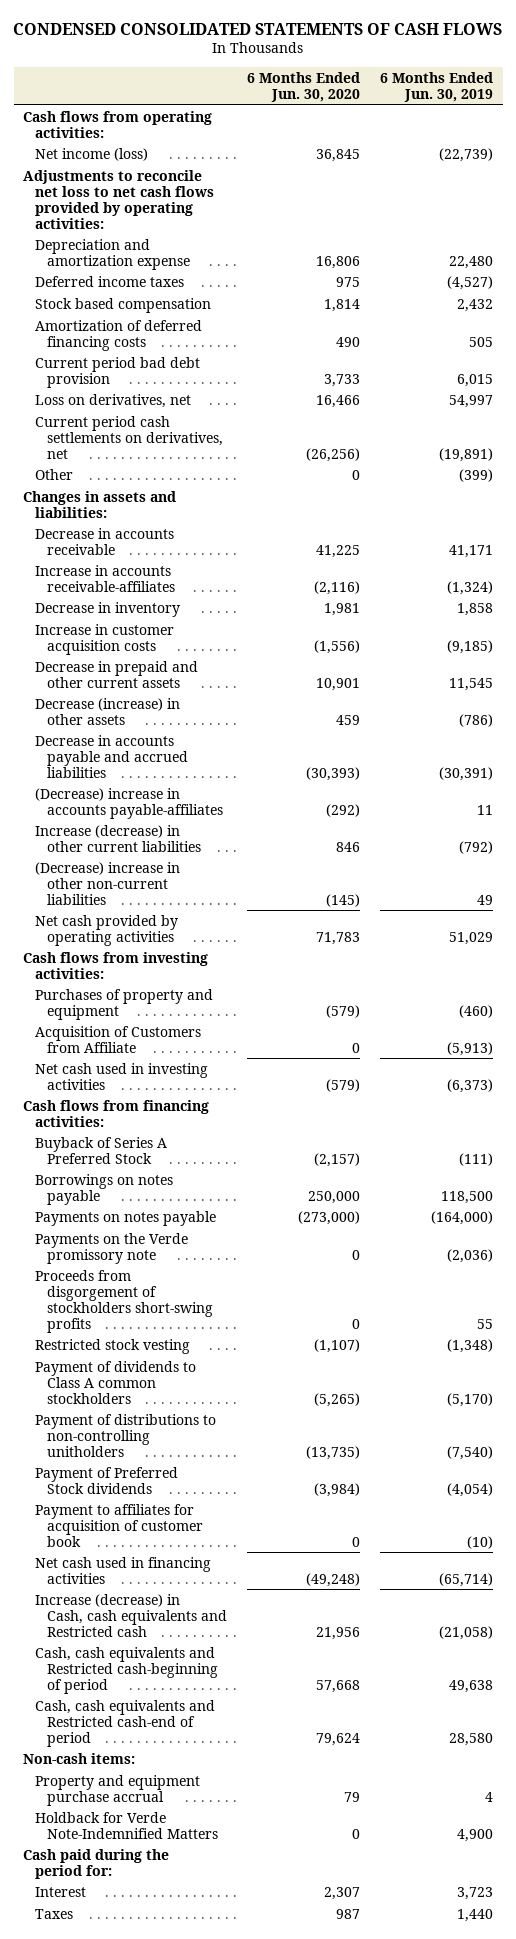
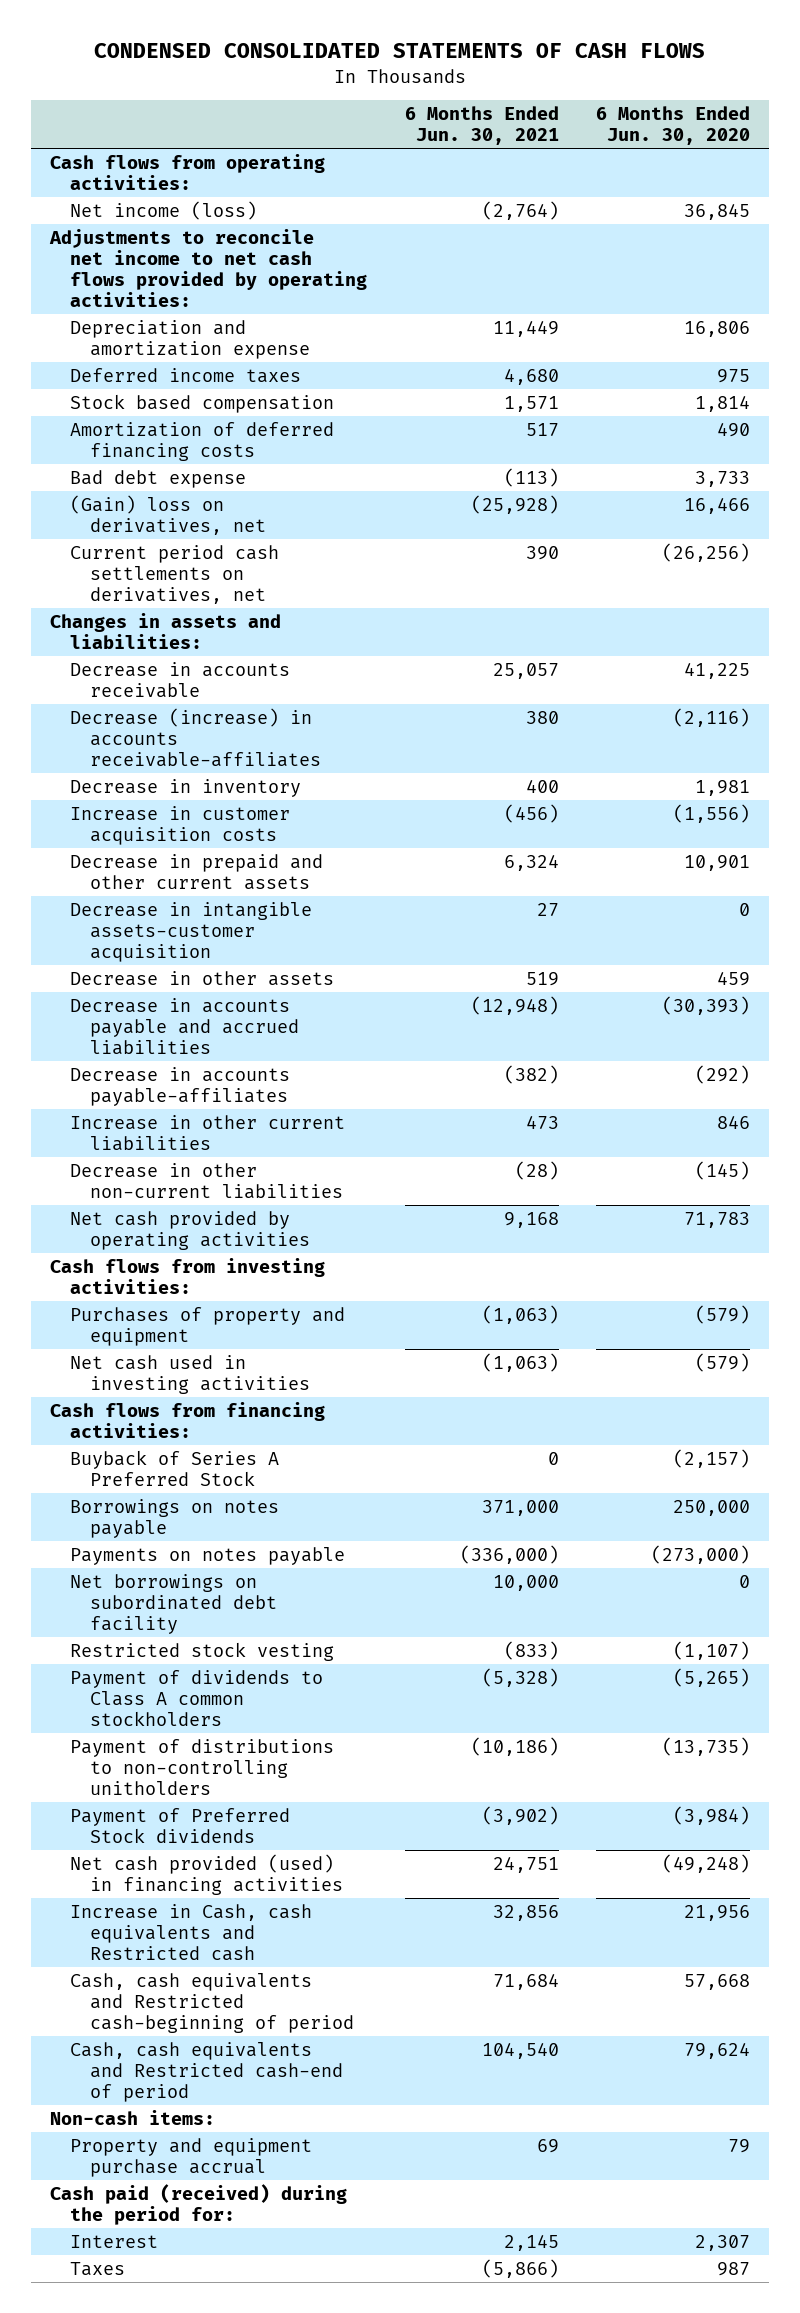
[379,71,493,102] 6 Months Ended Jun. 30, 2019 -> none
none -> [404,106,559,146] 6 Months Ended Jun. 30, 2021
[23,169,215,229] Adjustments to reconcile net loss to net cash flows provided by operating activities: -> [48,228,367,307] Adjustments to reconcile net income to net cash flows provided by operating activities:
[35,356,201,388] Current period bad debt provision -> [69,469,246,488] Bad debt expense
[35,393,192,408] Loss on derivatives, net -> [69,494,267,535] (Gain) loss on derivatives, net
[35,468,74,480] Other -> none
[35,564,176,592] Increase in accounts receivable-affiliates -> [69,707,322,767] Decrease (increase) in accounts receivable-affiliates
none -> [69,901,312,962] Decrease in intangible assets-customer acquisition
[35,697,181,725] Decrease (increase) in other assets -> [69,970,334,986] Decrease in other assets
[35,787,224,819] (Decrease) increase in accounts payable-affiliates -> [69,1066,290,1106] Decrease in accounts payable-affiliates
[35,824,202,852] Increase (decrease) in other current liabilities -> [69,1114,345,1151] Increase in other current liabilities
[35,861,181,905] (Decrease) increase in other non-current liabilities -> [69,1162,344,1199] Decrease in other non-current liabilities
[35,1025,202,1053] Acquisition of Customers from Affiliate -> none
[35,1232,189,1264] Payments on the Verde promissory note -> none
[35,1269,214,1333] Proceeds from disgorgement of stockholders short-swing profits -> none
none -> [69,1573,278,1634] Net borrowings on subordinated debt facility
[35,1503,204,1547] Payment to affiliates for acquisition of customer book -> none
[35,1556,212,1584] Net cash used in financing activities -> [69,1853,344,1895] Net cash provided (used) in financing activities
[35,1593,228,1637] Increase (decrease) in Cash, cash equivalents and Restricted cash -> [69,1903,312,1961] Increase in Cash, cash equivalents and Restricted cash
[35,1811,219,1839] Holdback for Verde Note-Indemnified Matters -> none
[23,1848,170,1879] Cash paid during the period for: -> [49,2183,347,2225] Cash paid (received) during the period for:

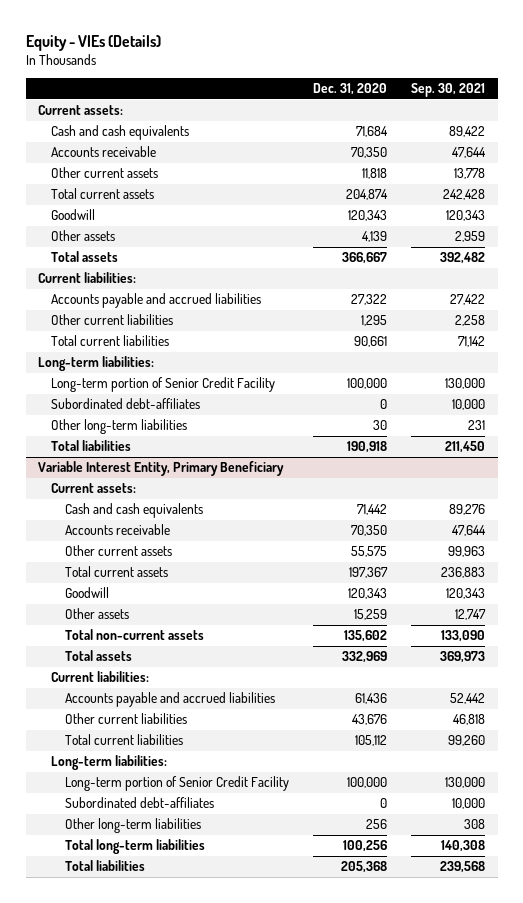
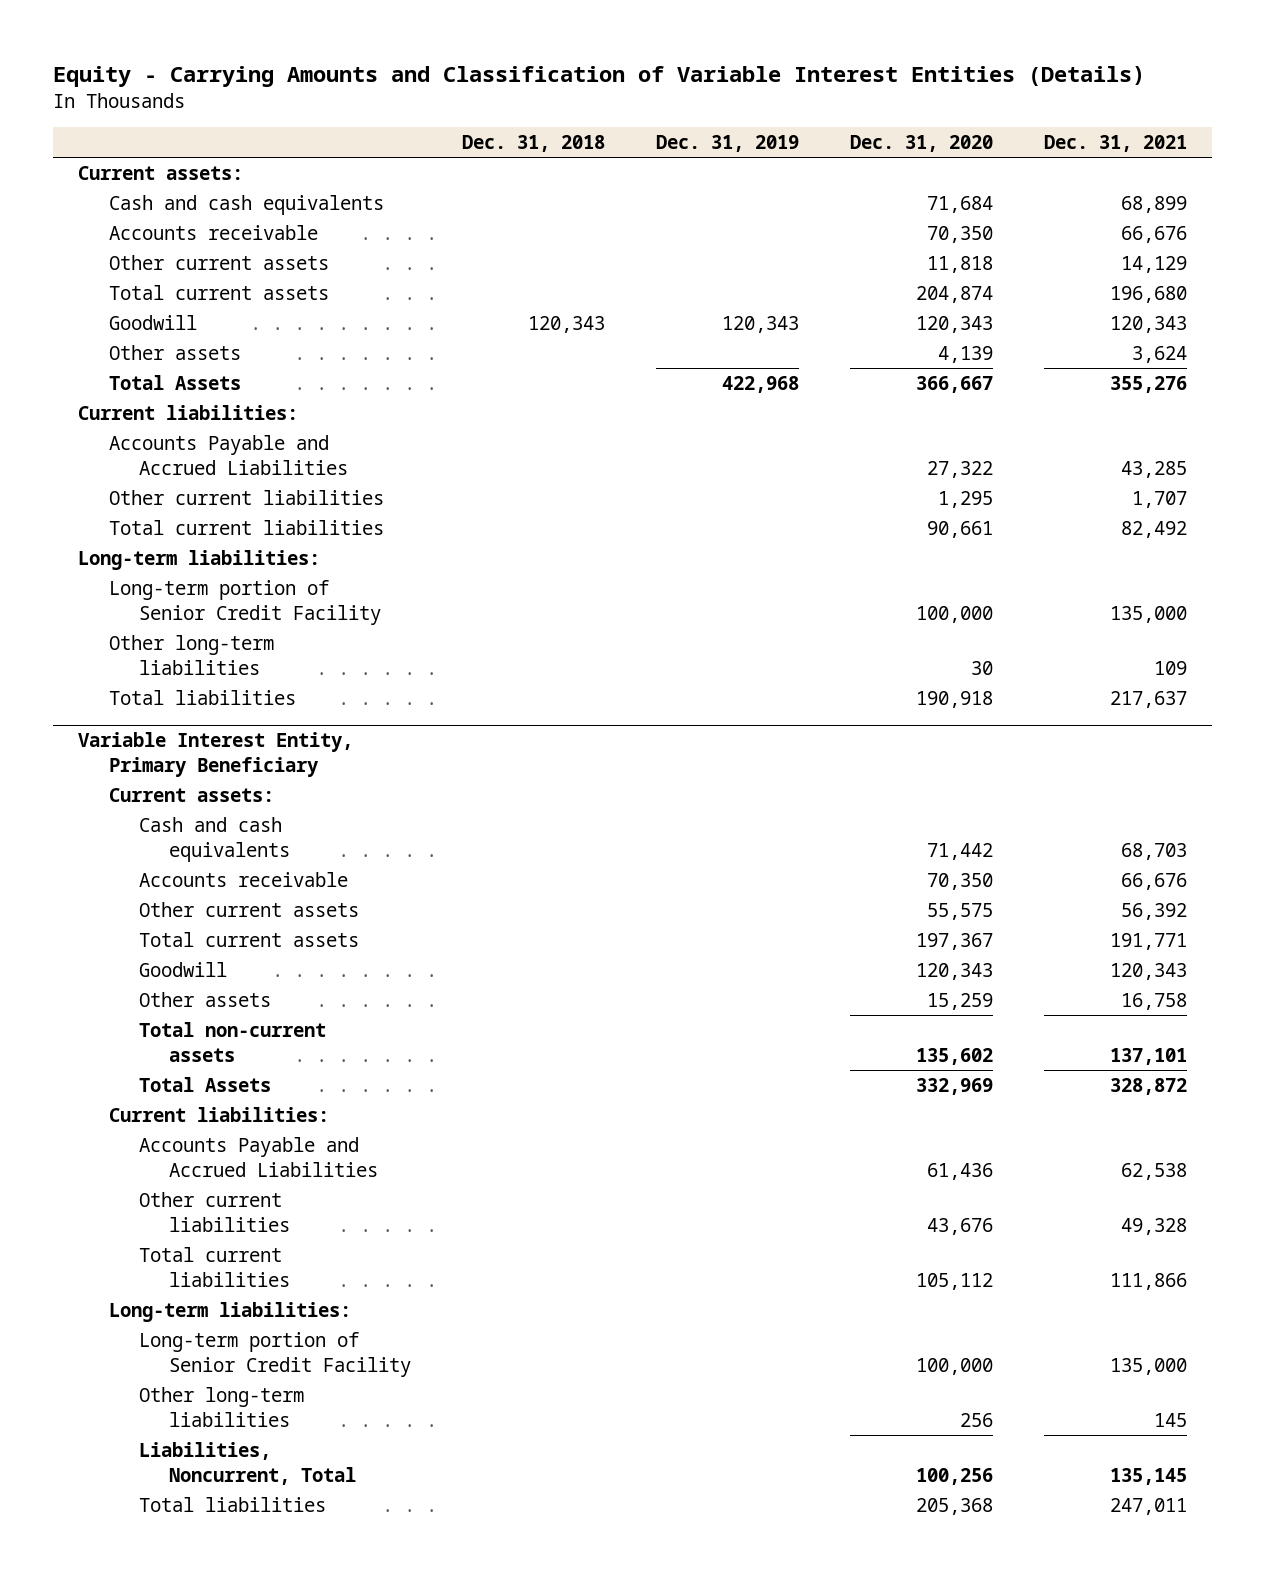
[25,34,161,51] Equity - VIEs (Details) -> [52,66,1145,88] Equity - Carrying Amounts and Classification of Variable Interest Entities (Details)
[411,83,486,98] Sep. 30, 2021 -> none
none -> [462,134,606,152] Dec. 31, 2018
none -> [656,134,800,152] Dec. 31, 2019
none -> [1043,134,1187,152] Dec. 31, 2021
[51,251,119,263] Total assets -> [108,374,241,390] Total Assets
[51,293,262,309] Accounts payable and accrued liabilities -> [108,434,348,475] Accounts Payable and Accrued Liabilities
[51,398,201,410] Subordinated debt-affiliates -> none
[64,650,132,662] Total assets -> [138,1076,271,1092] Total Assets
[64,692,275,708] Accounts payable and accrued liabilities -> [138,1136,379,1177] Accounts Payable and Accrued Liabilities
[64,797,214,809] Subordinated debt-affiliates -> none
[64,839,205,855] Total long-term liabilities -> [138,1441,357,1485] Liabilities, Noncurrent, Total

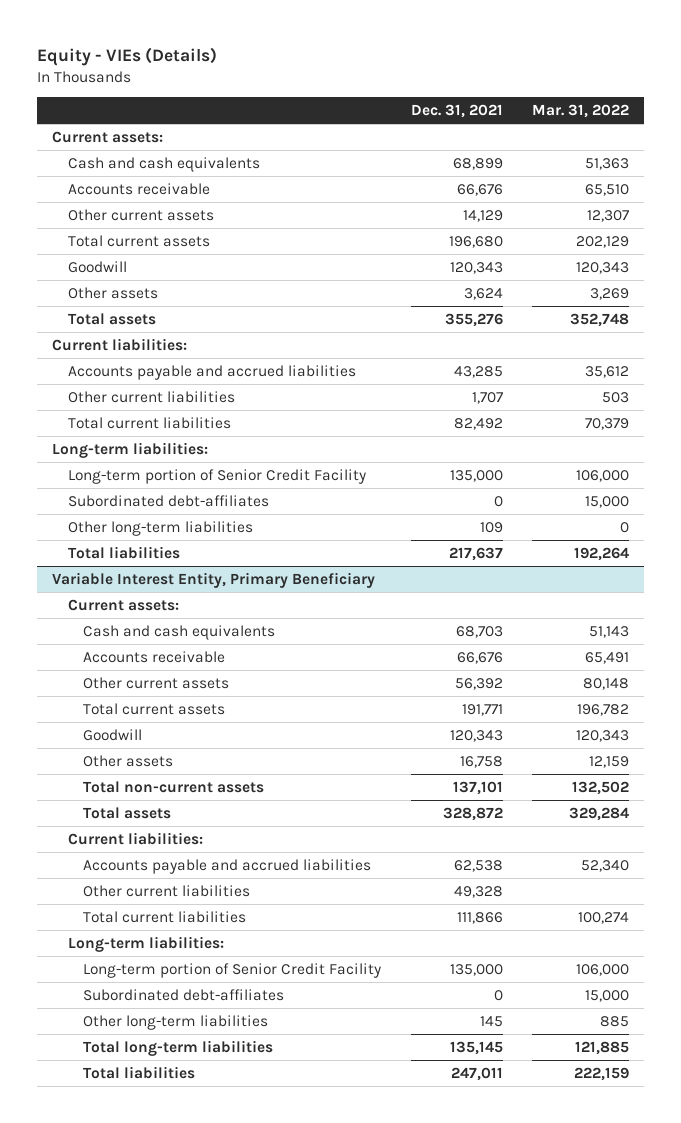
[52,66,1145,88] Equity - Carrying Amounts and Classification of Variable Interest Entities (Details) -> [37,47,218,67] Equity - VIEs (Details)
[462,134,606,152] Dec. 31, 2018 -> none
[656,134,800,152] Dec. 31, 2019 -> none
[850,134,994,152] Dec. 31, 2020 -> none
none -> [532,104,630,119] Mar. 31, 2022
[108,374,241,390] Total Assets -> [67,312,156,325] Total assets
[108,434,348,475] Accounts Payable and Accrued Liabilities -> [67,364,356,380] Accounts payable and accrued liabilities
none -> [67,494,269,507] Subordinated debt-affiliates
[138,1076,271,1092] Total Assets -> [83,806,172,819] Total assets
[138,1136,379,1177] Accounts Payable and Accrued Liabilities -> [83,858,372,874] Accounts payable and accrued liabilities
none -> [83,988,285,1001] Subordinated debt-affiliates
[138,1441,357,1485] Liabilities, Noncurrent, Total -> [83,1039,274,1056] Total long-term liabilities

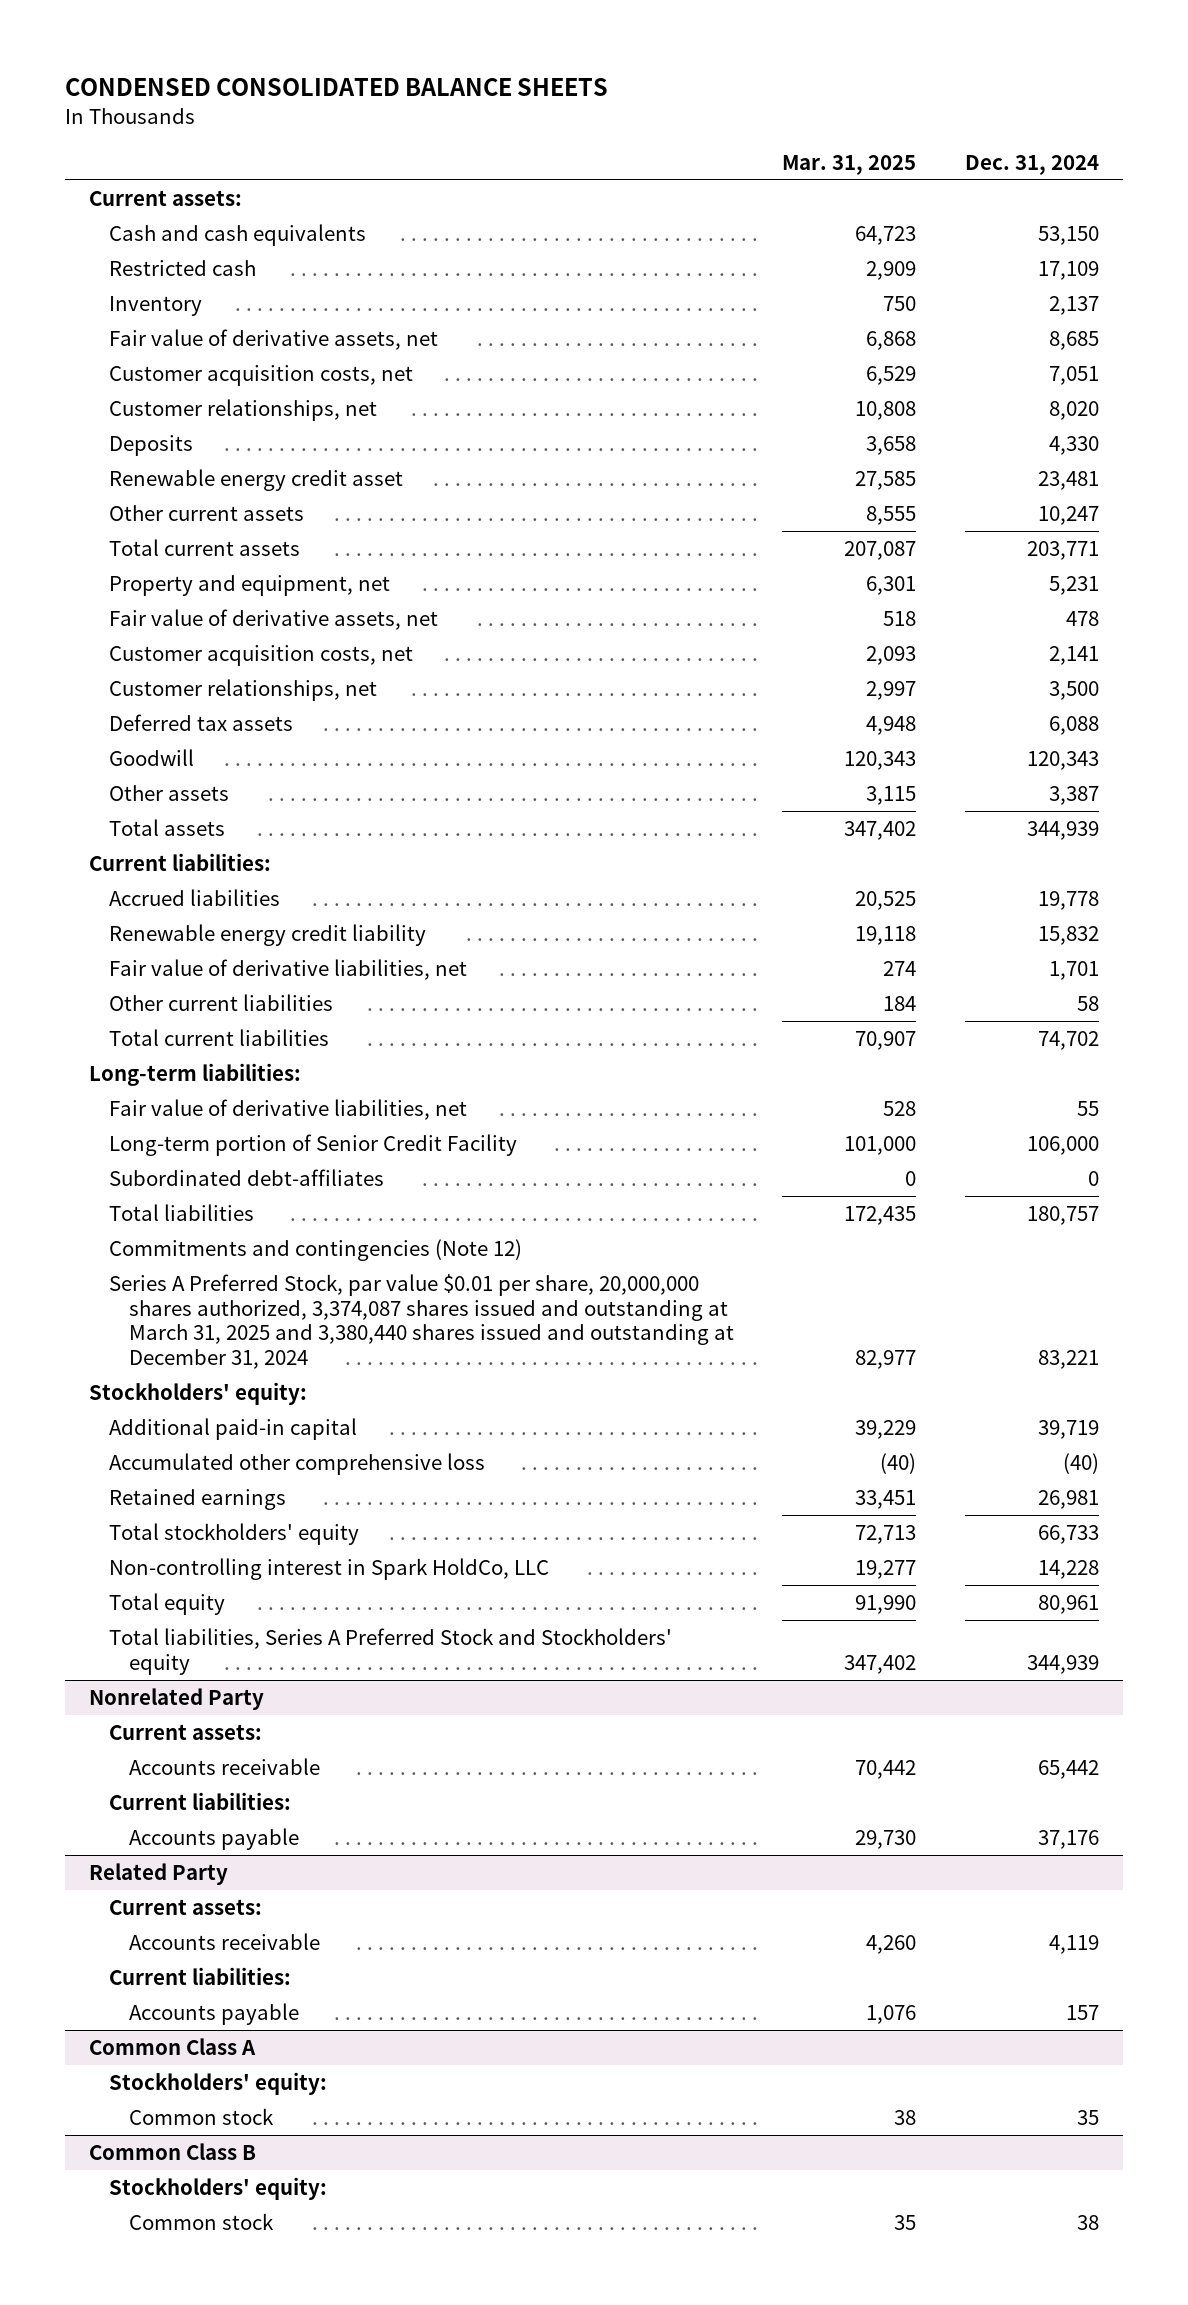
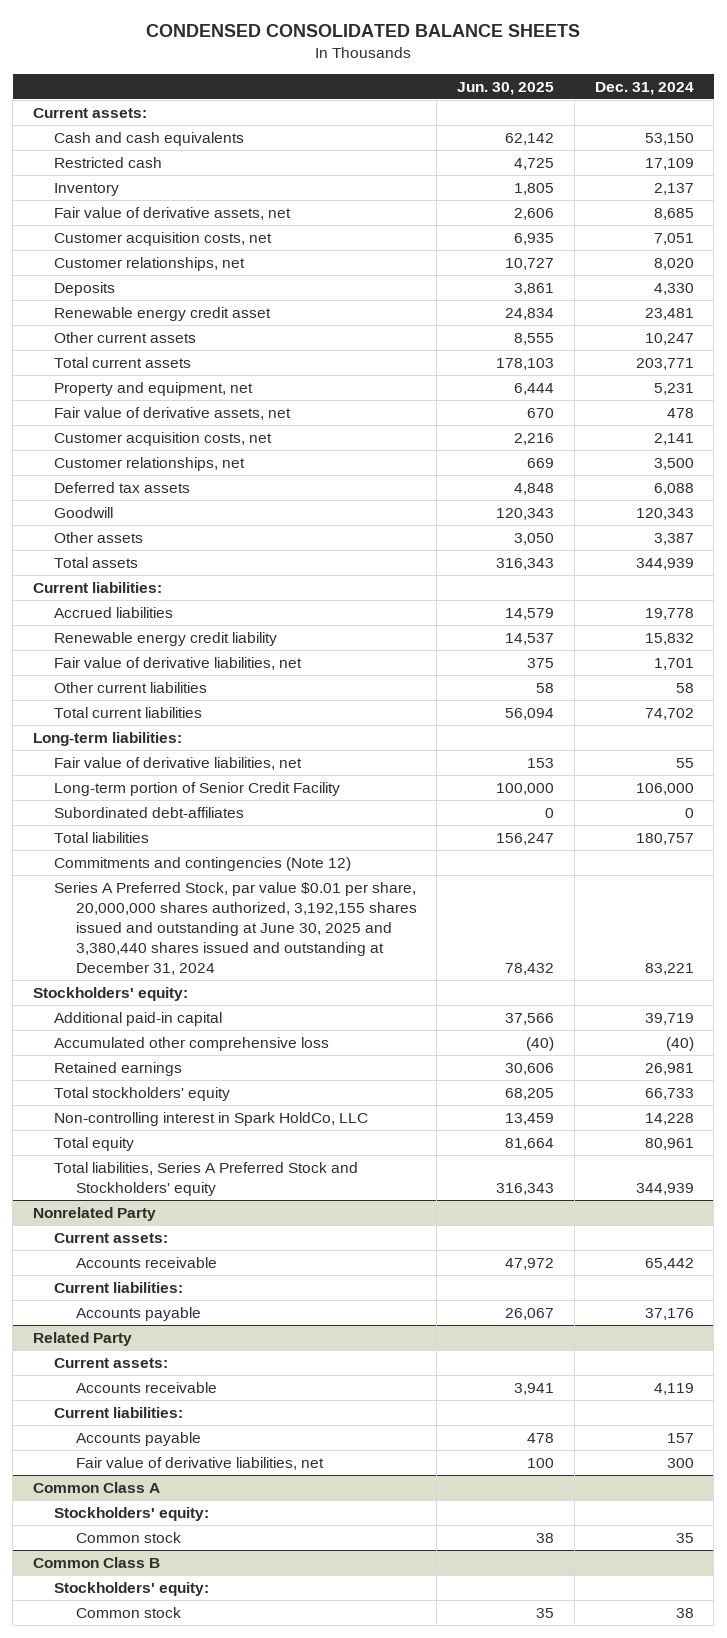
[782,154,917,175] Mar. 31, 2025 -> none
none -> [457,81,555,95] Jun. 30, 2025
[108,1274,734,1369] Series A Preferred Stock, par value $0.01 per share, 20,000,000 shares authorized, 3,374,087 shares issued and outstanding at March 31, 2025 and 3,380,440 shares issued and outstanding at December 31, 2024 -> [54,881,417,976] Series A Preferred Stock, par value $0.01 per share, 20,000,000 shares authorized, 3,192,155 shares issued and outstanding at June 30, 2025 and 3,380,440 shares issued and outstanding at December 31, 2024
none -> [75,1456,324,1470] Fair value of derivative liabilities, net

